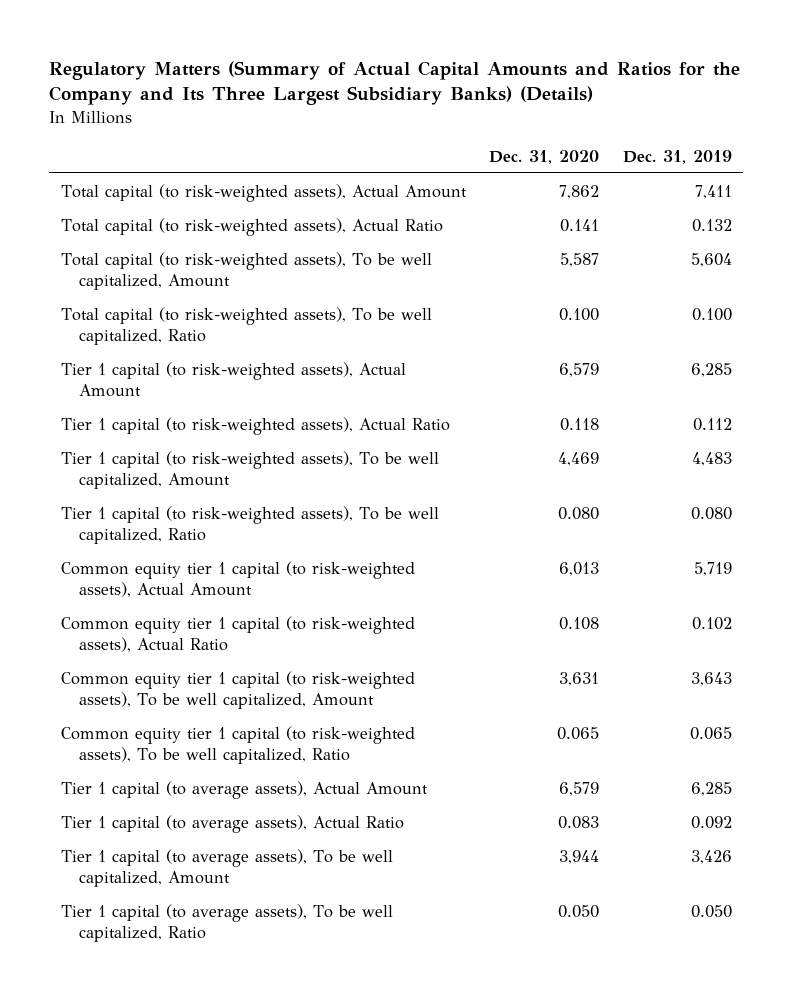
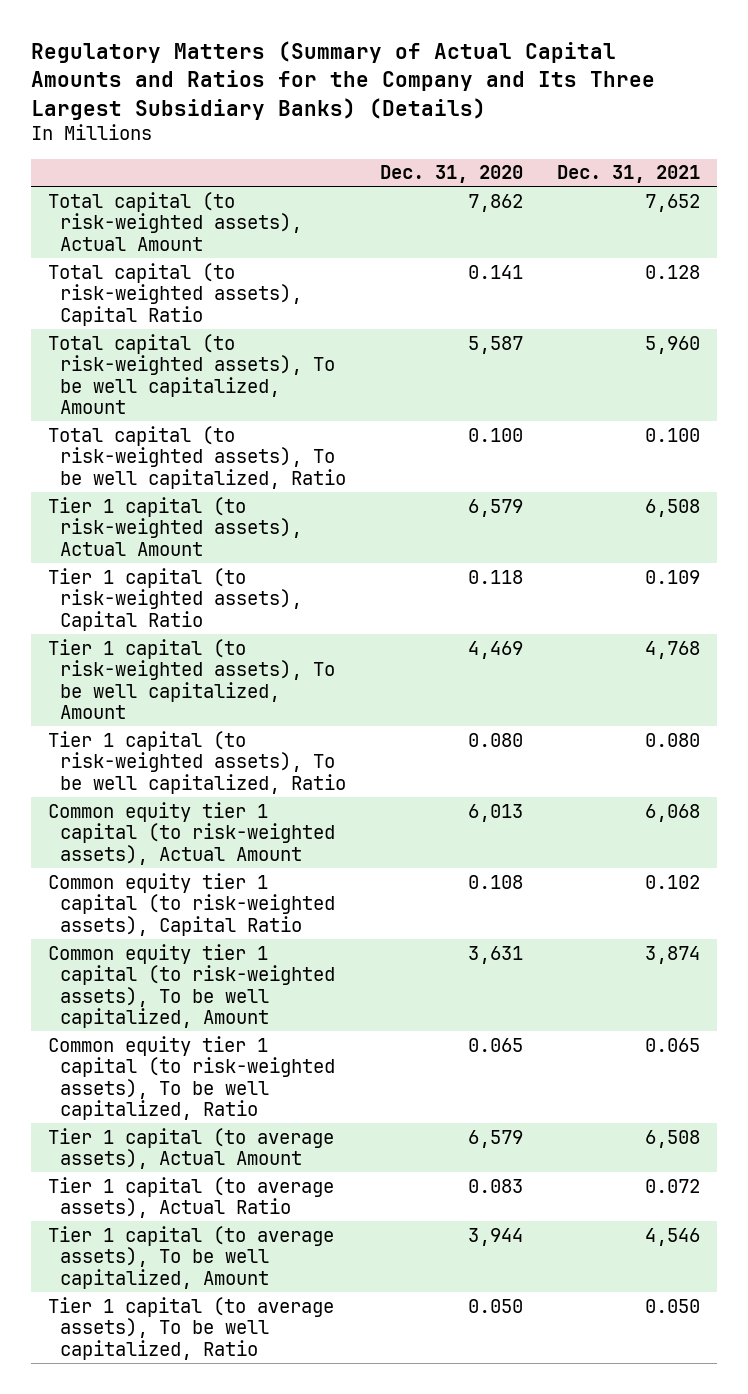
[622,149,732,164] Dec. 31, 2019 -> none
none -> [557,165,701,184] Dec. 31, 2021
[61,217,444,236] Total capital (to risk-weighted assets), Actual Ratio -> [47,262,303,326] Total capital (to risk-weighted assets), Capital Ratio
[61,416,451,435] Tier 1 capital (to risk-weighted assets), Actual Ratio -> [47,567,303,631] Tier 1 capital (to risk-weighted assets), Capital Ratio
[61,615,416,652] Common equity tier 1 capital (to risk-weighted assets), Actual Ratio -> [47,872,336,936] Common equity tier 1 capital (to risk-weighted assets), Capital Ratio

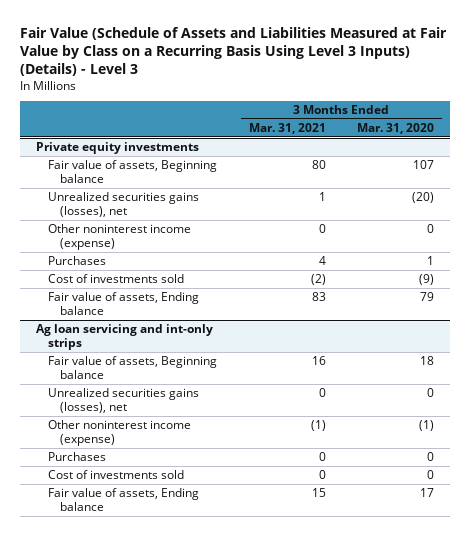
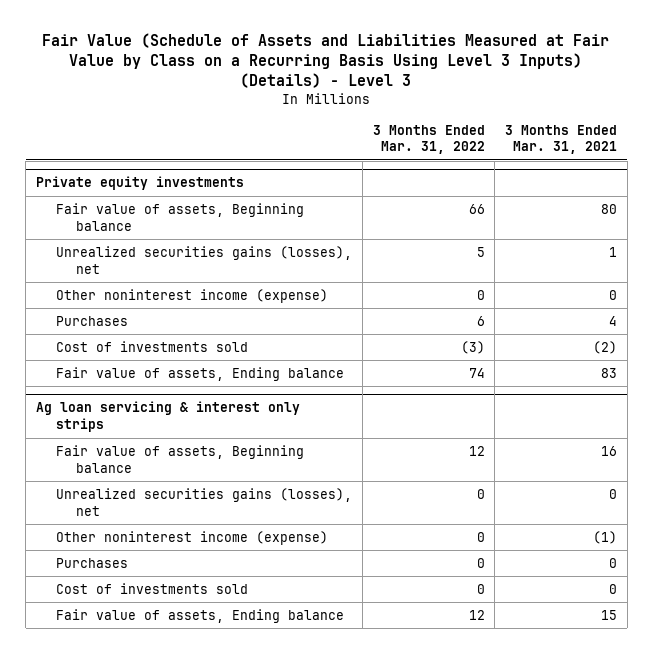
[356,122,434,134] Mar. 31, 2020 -> none
none -> [372,124,485,155] 3 Months Ended Mar. 31, 2022
[36,323,214,351] Ag loan servicing and int-only strips -> [35,401,300,433] Ag loan servicing & interest only strips

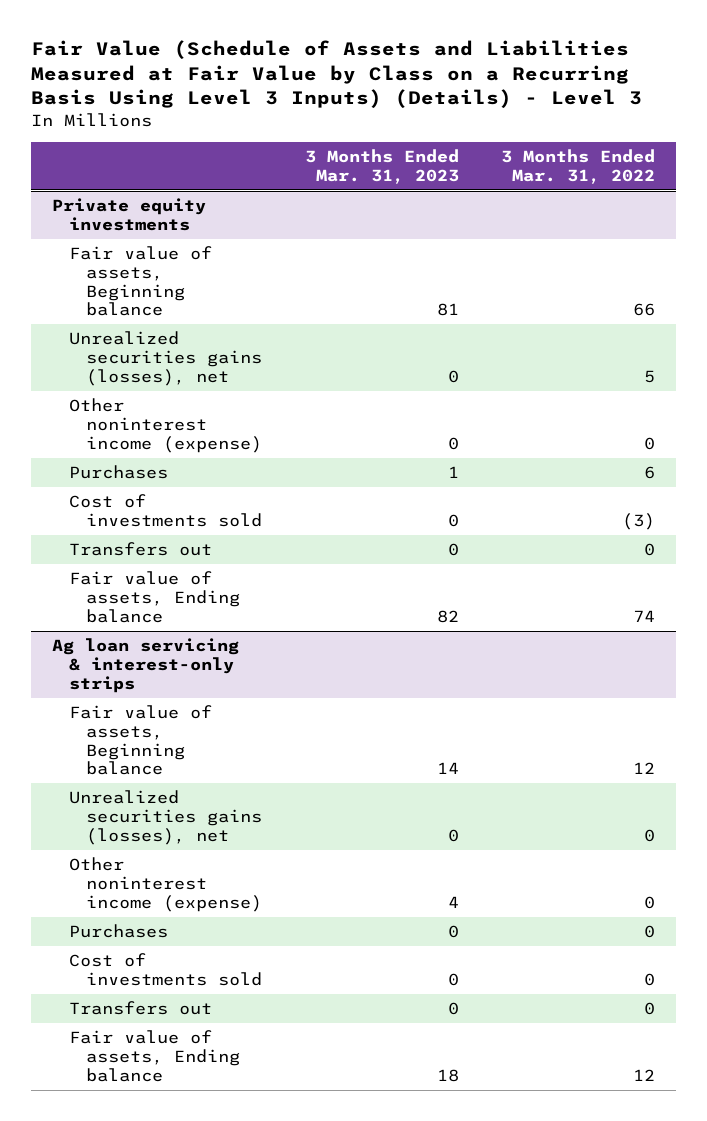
[505,124,618,155] 3 Months Ended Mar. 31, 2021 -> none
none -> [304,148,459,184] 3 Months Ended Mar. 31, 2023
none -> [69,542,213,557] Transfers out
[35,401,300,433] Ag loan servicing & interest only strips -> [51,638,239,693] Ag loan servicing & interest-only strips
none -> [69,1001,213,1016] Transfers out

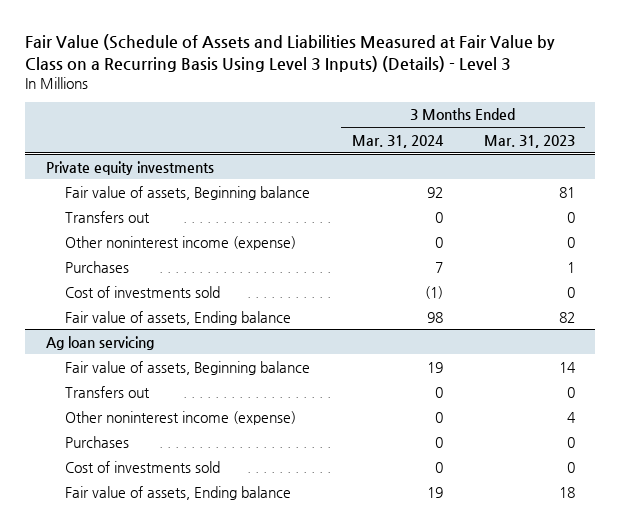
[500,148,655,184] 3 Months Ended Mar. 31, 2022 -> none
none -> [351,134,444,148] Mar. 31, 2024
[69,331,263,386] Unrealized securities gains (losses), net -> none
[69,542,213,557] Transfers out -> [65,210,151,223] Transfers out
[51,638,239,693] Ag loan servicing & interest-only strips -> [46,335,155,350] Ag loan servicing
[69,790,263,845] Unrealized securities gains (losses), net -> none
none -> [65,385,151,398] Transfers out
[69,1001,213,1016] Transfers out -> none

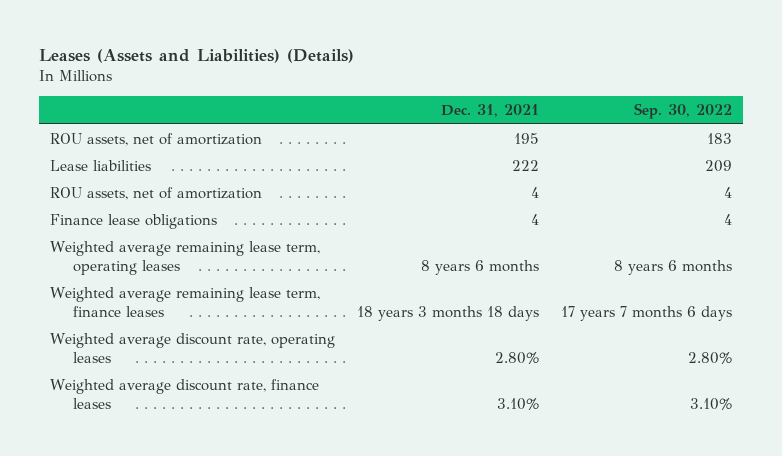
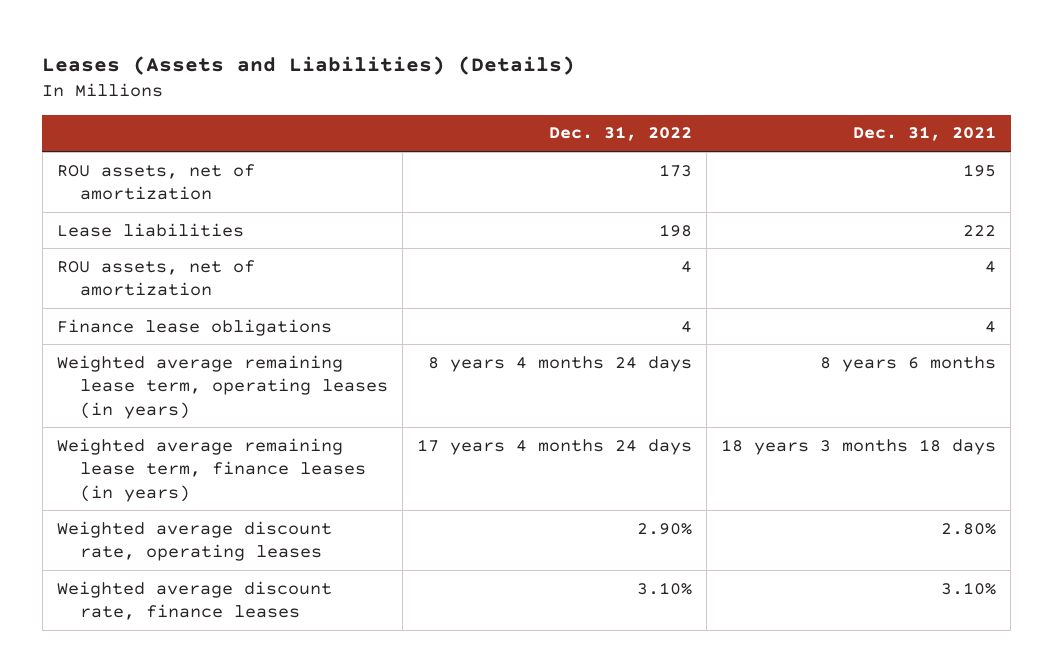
[634,102,733,119] Sep. 30, 2022 -> none
none -> [549,126,693,142] Dec. 31, 2022
[49,240,320,275] Weighted average remaining lease term, operating leases -> [56,354,388,419] Weighted average remaining lease term, operating leases (in years)
[49,286,320,317] Weighted average remaining lease term, finance leases -> [56,437,366,502] Weighted average remaining lease term, finance leases (in years)

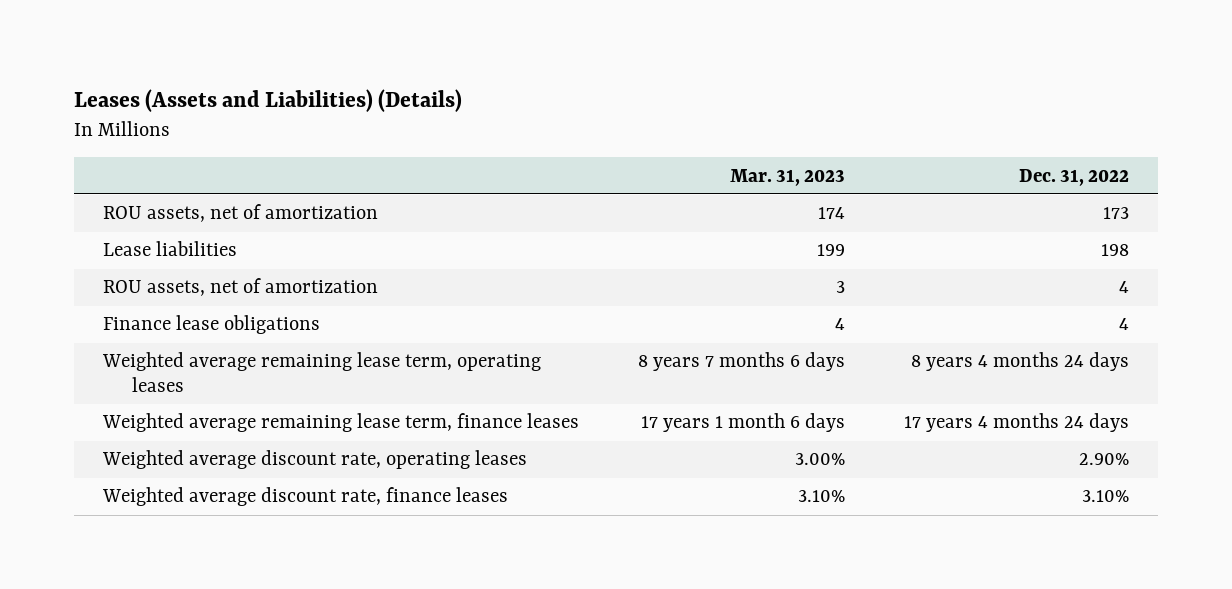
[853,126,997,142] Dec. 31, 2021 -> none
none -> [729,168,845,186] Mar. 31, 2023
[56,354,388,419] Weighted average remaining lease term, operating leases (in years) -> [102,352,542,393] Weighted average remaining lease term, operating leases
[56,437,366,502] Weighted average remaining lease term, finance leases (in years) -> [102,413,580,433] Weighted average remaining lease term, finance leases

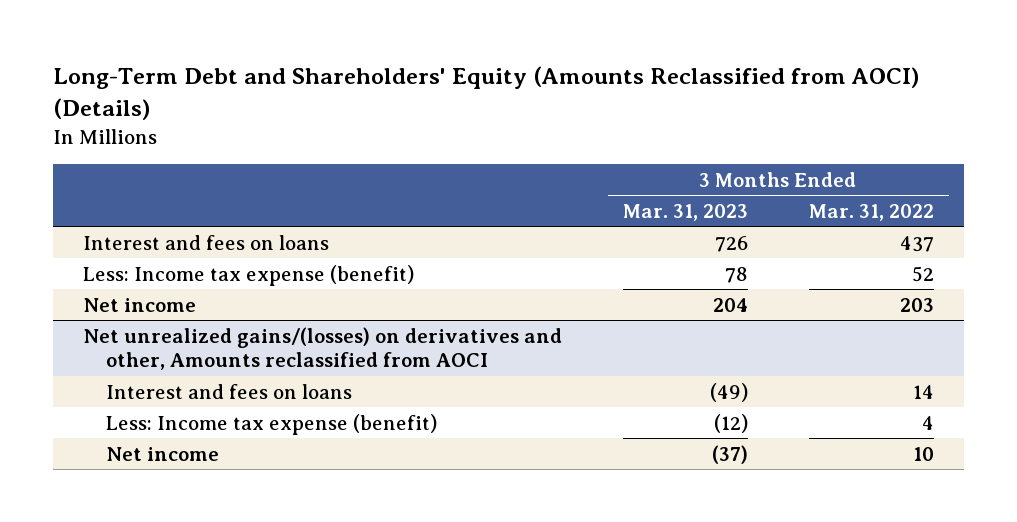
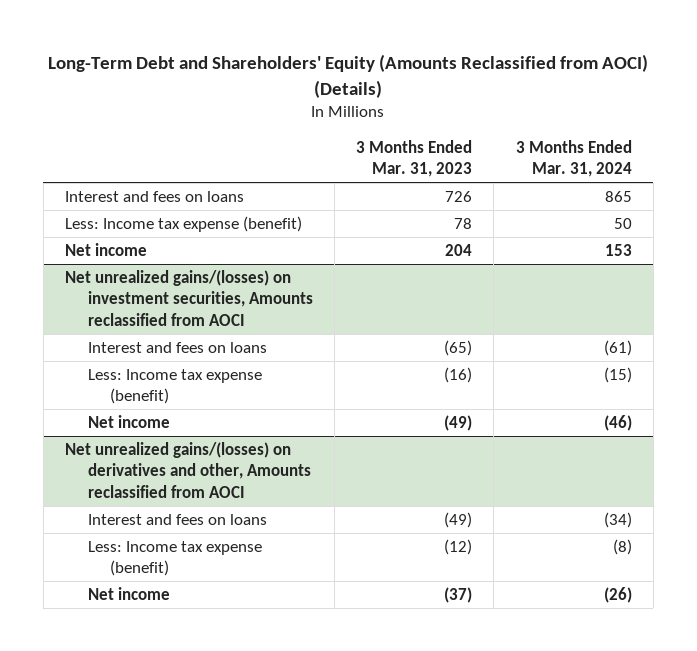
[808,203,934,221] Mar. 31, 2022 -> none
none -> [515,139,632,178] 3 Months Ended Mar. 31, 2024
none -> [65,269,313,326] Net unrealized gains/(losses) on investment securities, Amounts reclassified from AOCI
none -> [87,341,267,353] Interest and fees on loans
none -> [87,368,262,405] Less: Income tax expense (benefit)
none -> [87,414,170,428] Net income

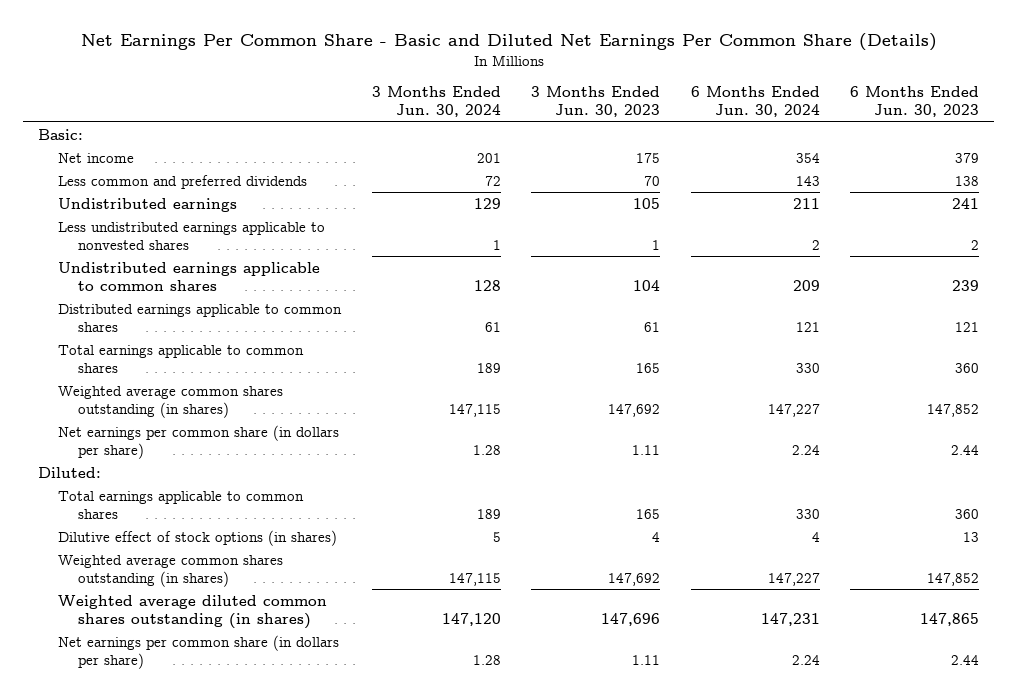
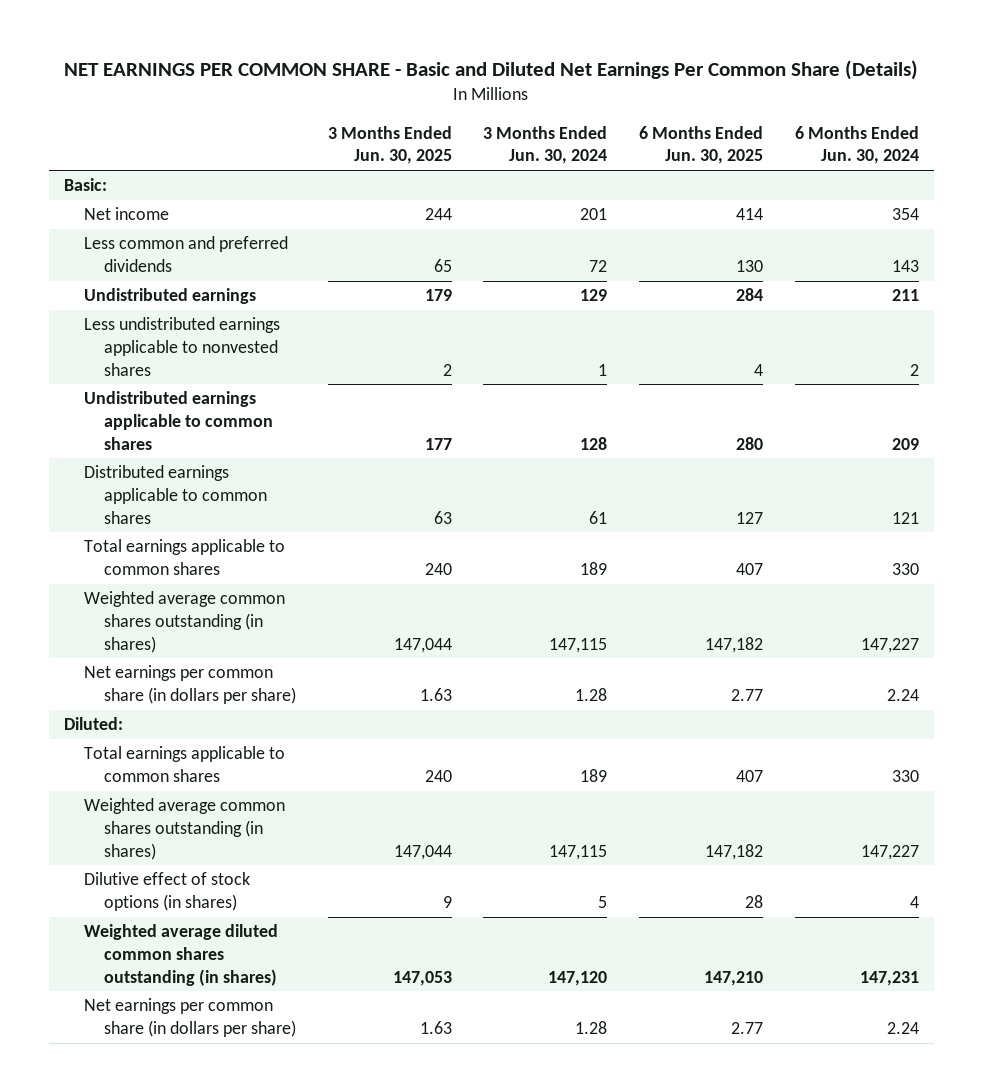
[80,32,937,51] Net Earnings Per Common Share - Basic and Diluted Net Earnings Per Common Share (Details) -> [64,60,919,81] NET EARNINGS PER COMMON SHARE - Basic and Diluted Net Earnings Per Common Share (Details)
[531,86,661,118] 3 Months Ended Jun. 30, 2023 -> none
[849,86,979,118] 6 Months Ended Jun. 30, 2023 -> none
none -> [327,125,452,165] 3 Months Ended Jun. 30, 2025
none -> [638,125,763,165] 6 Months Ended Jun. 30, 2025
[58,529,338,546] Dilutive effect of stock options (in shares) -> [84,872,251,912] Dilutive effect of stock options (in shares)

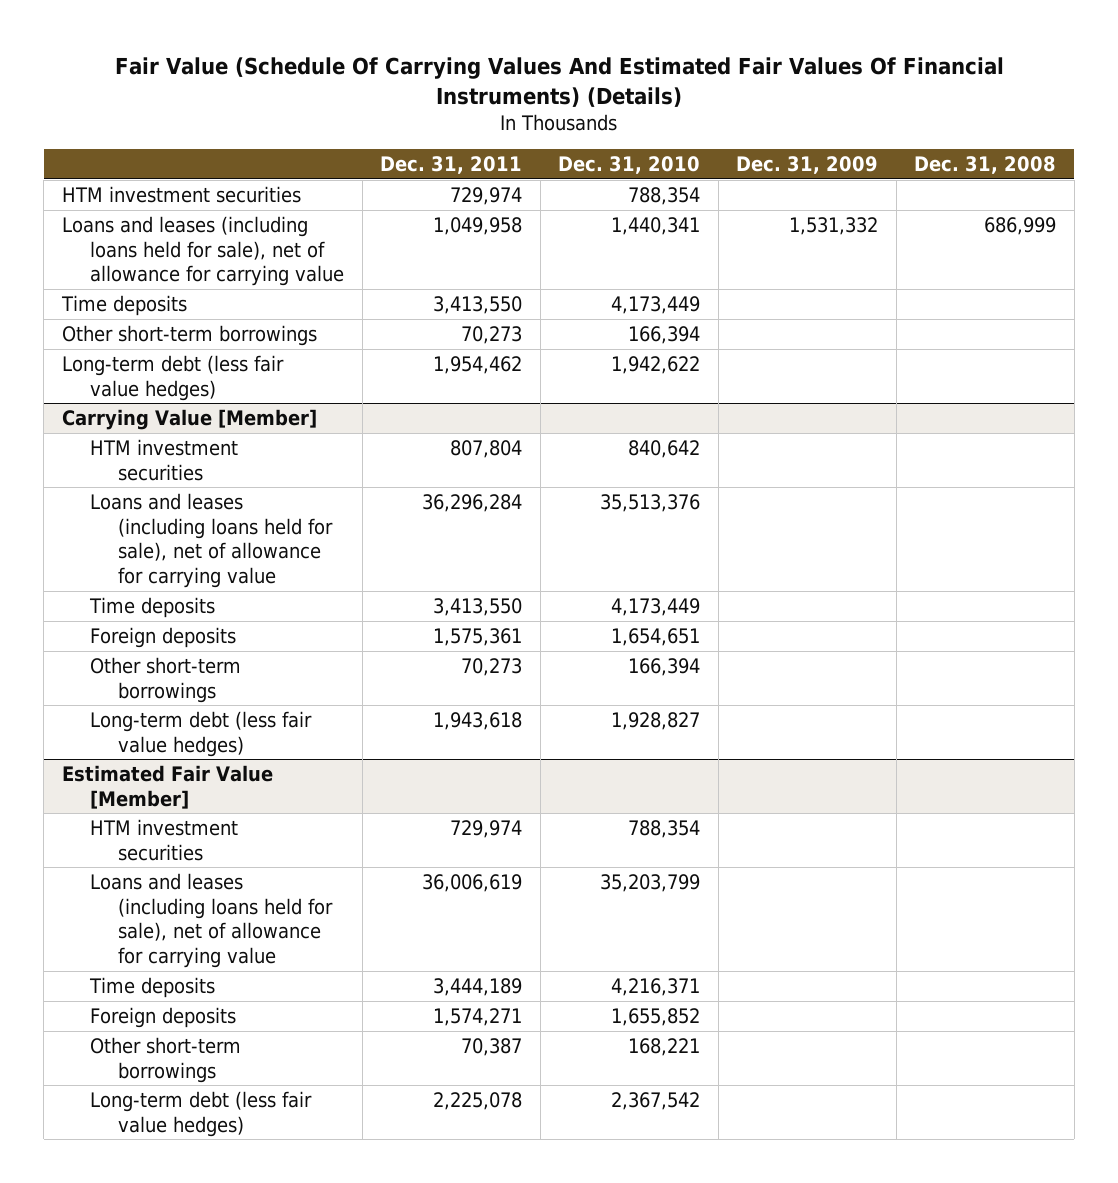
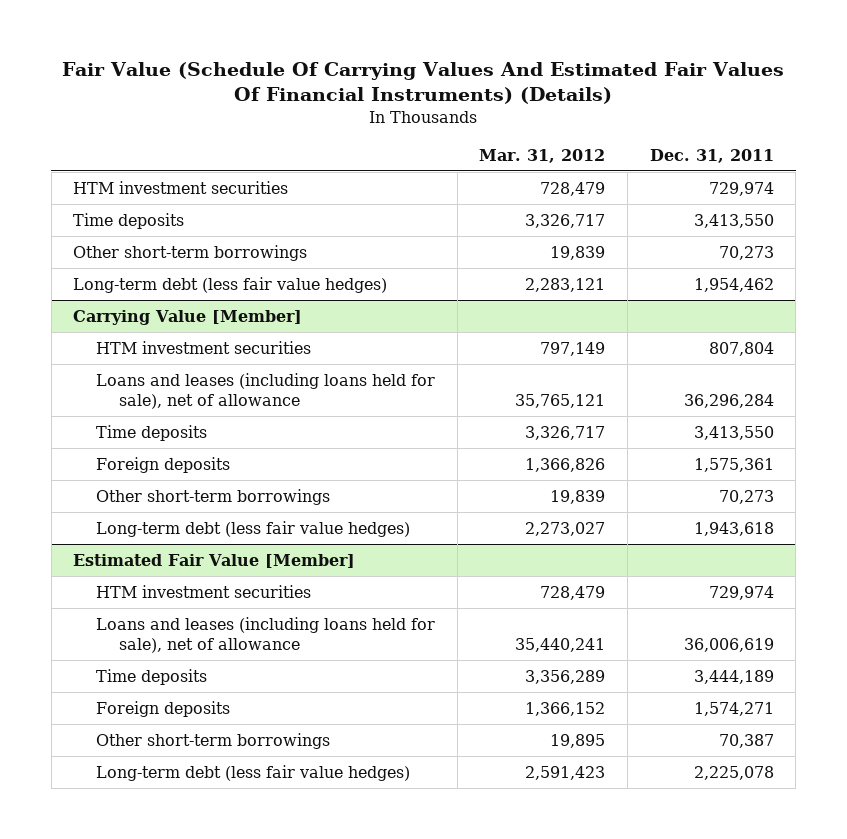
[558,156,701,175] Dec. 31, 2010 -> none
[736,156,879,175] Dec. 31, 2009 -> none
[914,156,1057,175] Dec. 31, 2008 -> none
none -> [479,148,606,163] Mar. 31, 2012
[61,215,345,287] Loans and leases (including loans held for sale), net of allowance for carrying value -> none
[90,492,334,588] Loans and leases (including loans held for sale), net of allowance for carrying value -> [96,372,436,409] Loans and leases (including loans held for sale), net of allowance
[90,872,334,968] Loans and leases (including loans held for sale), net of allowance for carrying value -> [96,616,436,653] Loans and leases (including loans held for sale), net of allowance

